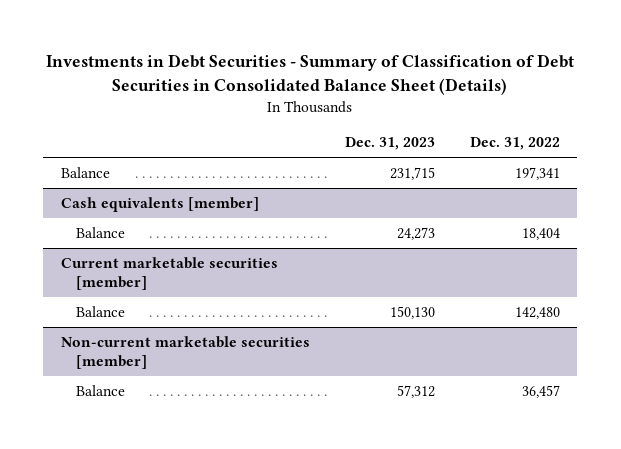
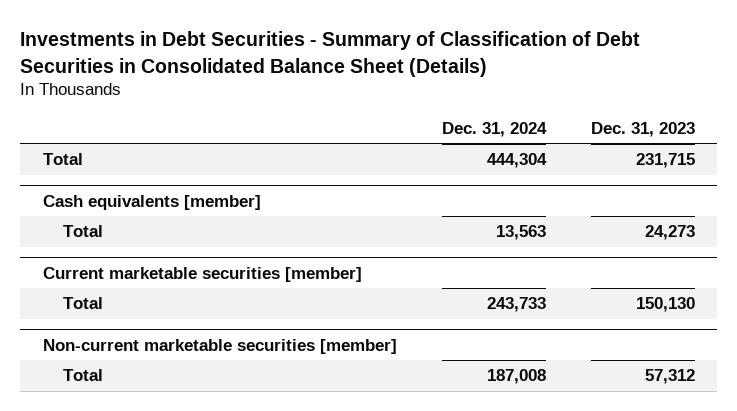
[469,137,560,151] Dec. 31, 2022 -> none
none -> [441,121,547,137] Dec. 31, 2024
[60,167,110,179] Balance -> [42,153,83,166] Total
[76,227,126,239] Balance -> [62,225,103,238] Total
[76,306,126,318] Balance -> [62,297,103,310] Total
[76,385,126,397] Balance -> [62,369,103,382] Total

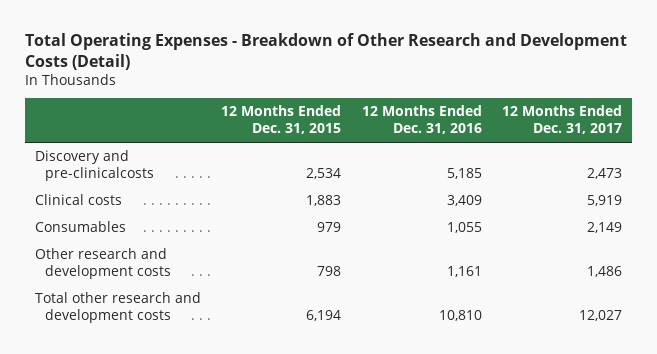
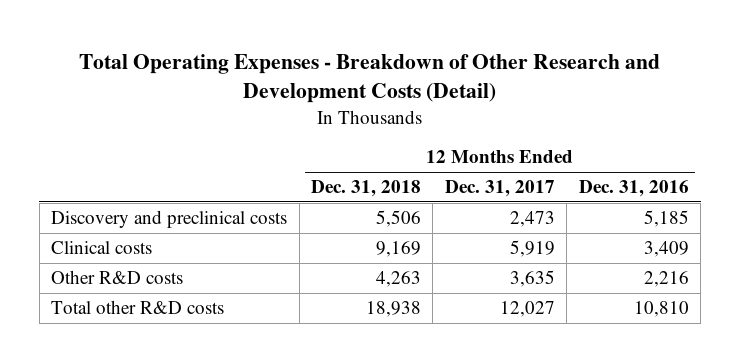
[221,105,342,135] 12 Months Ended Dec. 31, 2015 -> none
none -> [311,180,422,198] Dec. 31, 2018
[35,150,155,182] Discovery and pre-clinicalcosts -> [51,210,288,229] Discovery and preclinical costs
[35,221,127,233] Consumables -> none
[35,248,172,280] Other research and development costs -> [51,270,184,285] Other R&D costs
[446,266,482,278] 1,161 -> [643,271,689,288] 2,216
[586,266,622,278] 1,486 -> [509,270,555,288] 3,635
[35,292,202,324] Total other research and development costs -> [51,300,225,315] Total other R&D costs

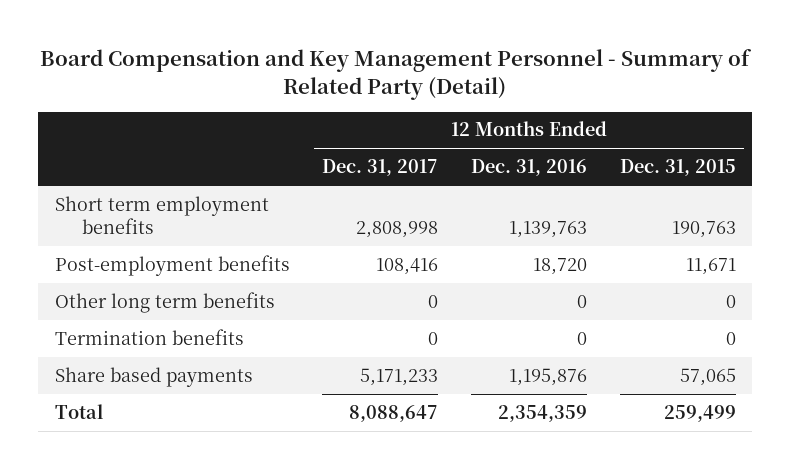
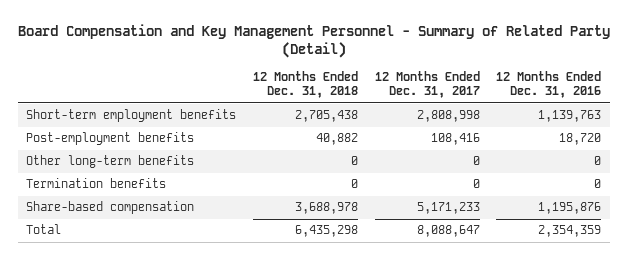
[619,159,736,177] Dec. 31, 2015 -> none
none -> [252,70,358,99] 12 Months Ended Dec. 31, 2018
[54,195,269,235] Short term employment benefits -> [25,109,236,123] Short-term employment benefits
[54,291,275,313] Other long term benefits -> [25,155,194,169] Other long-term benefits
[54,366,253,387] Share based payments -> [25,201,194,215] Share-based compensation

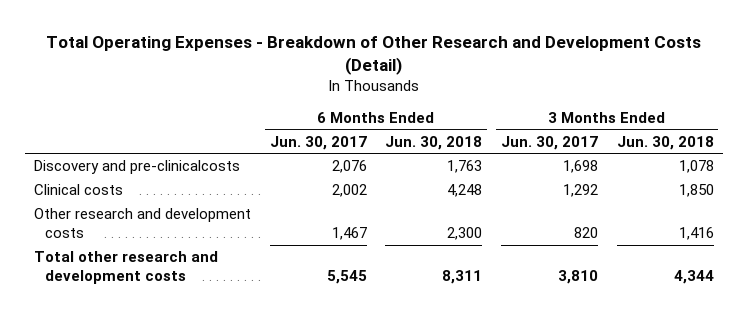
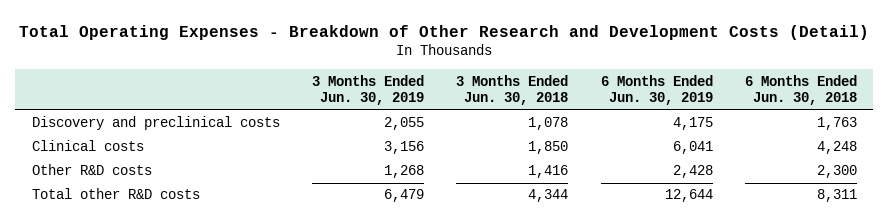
[269,135,367,150] Jun. 30, 2017 -> none
[500,135,598,150] Jun. 30, 2017 -> none
none -> [311,74,424,106] 3 Months Ended Jun. 30, 2019
none -> [600,74,713,106] 6 Months Ended Jun. 30, 2019
[34,160,241,175] Discovery and pre-clinicalcosts -> [31,116,280,131] Discovery and preclinical costs
[34,208,252,239] Other research and development costs -> [31,164,152,176] Other R&D costs
[34,251,219,285] Total other research and development costs -> [31,188,200,200] Total other R&D costs

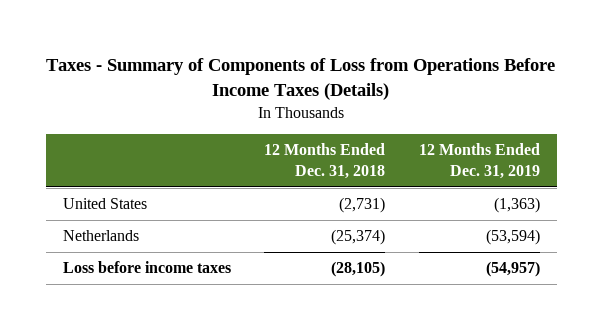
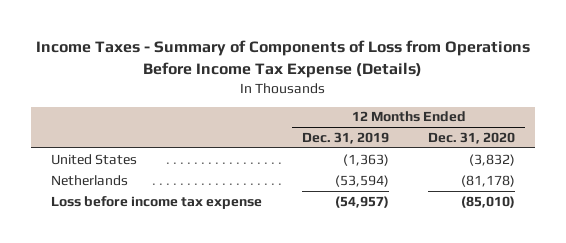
[46,57,556,101] Taxes - Summary of Components of Loss from Operations Before Income Taxes (Details) -> [36,40,531,79] Income Taxes - Summary of Components of Loss from Operations Before Income Tax Expense (Details)
[264,143,386,180] 12 Months Ended Dec. 31, 2018 -> none
none -> [428,131,516,144] Dec. 31, 2020
[62,261,231,274] Loss before income taxes -> [50,195,262,209] Loss before income tax expense

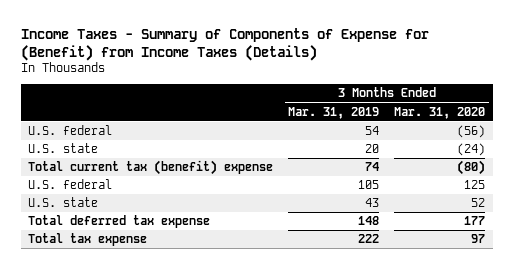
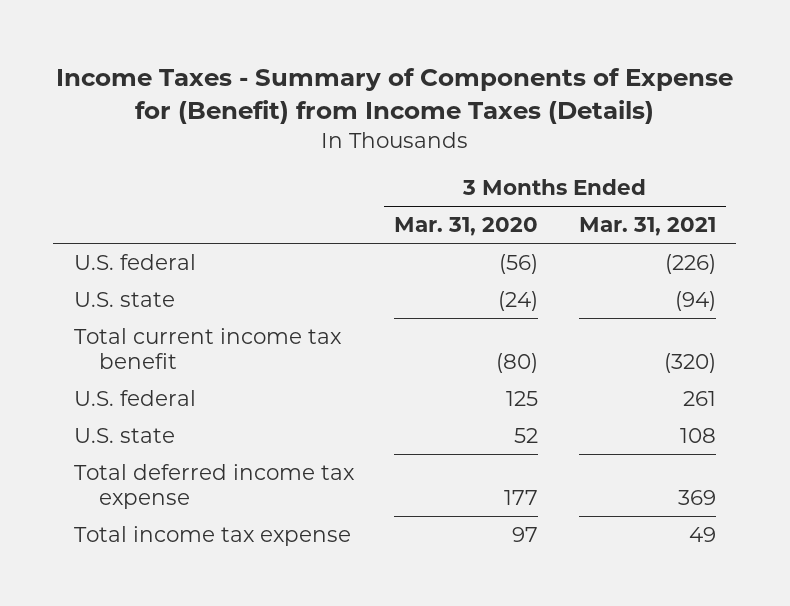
[288,106,380,119] Mar. 31, 2019 -> none
none -> [579,217,717,237] Mar. 31, 2021
[28,160,274,176] Total current tax (benefit) expense -> [73,327,342,369] Total current income tax benefit
[28,215,211,229] Total deferred tax expense -> [73,463,355,509] Total deferred income tax expense
[28,233,148,247] Total tax expense -> [73,525,351,546] Total income tax expense

